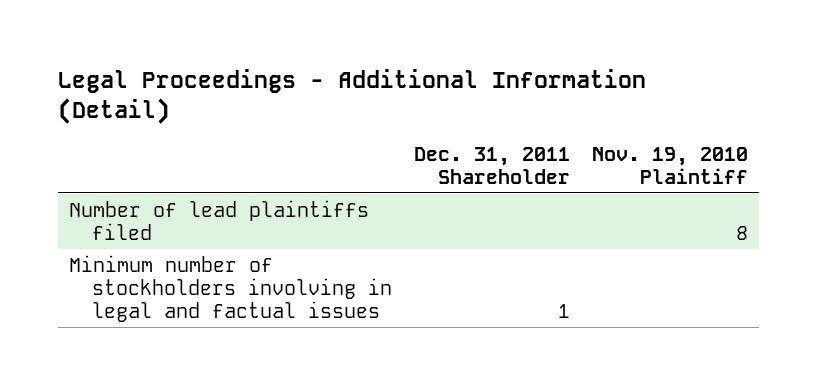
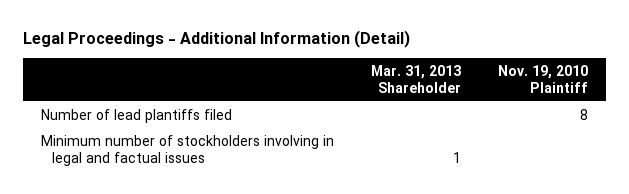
[413,146,570,184] Dec. 31, 2011 Shareholder -> none
none -> [370,64,461,93] Mar. 31, 2013 Shareholder
[68,199,369,240] Number of lead plaintiffs filed -> [41,108,233,123] Number of lead plantiffs filed

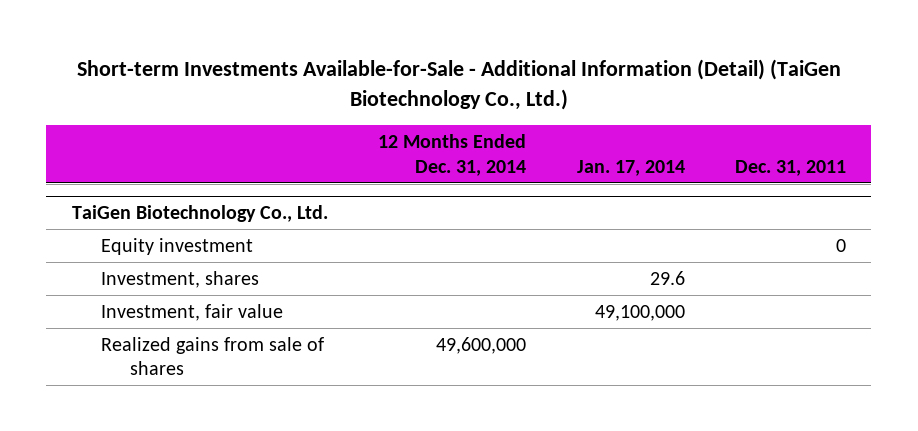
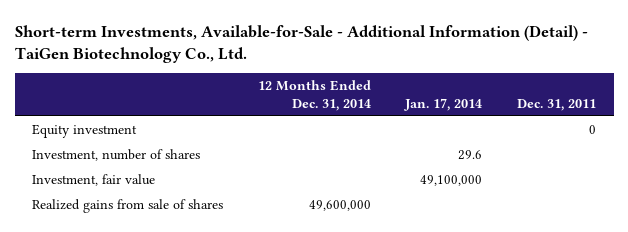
[76,59,841,111] Short-term Investments Available-for-Sale - Additional Information (Detail) (TaiGen Biotechnology Co., Ltd.) -> [14,24,588,63] Short-term Investments, Available-for-Sale - Additional Information (Detail) - TaiGen Biotechnology Co., Ltd.
[71,205,328,223] TaiGen Biotechnology Co., Ltd. -> none
[100,270,259,288] Investment, shares -> [31,148,200,161] Investment, number of shares

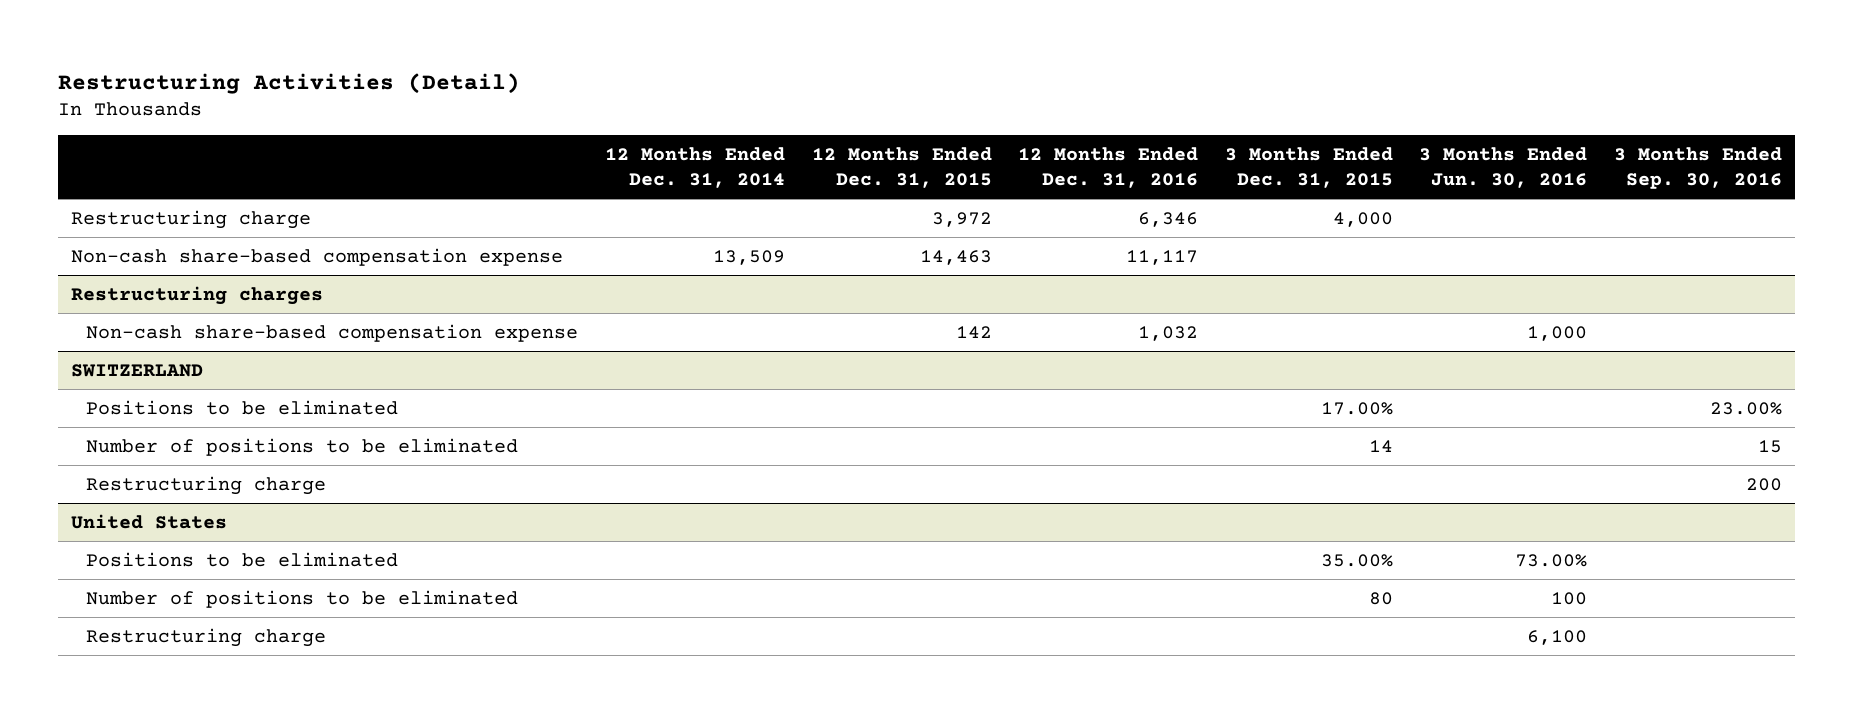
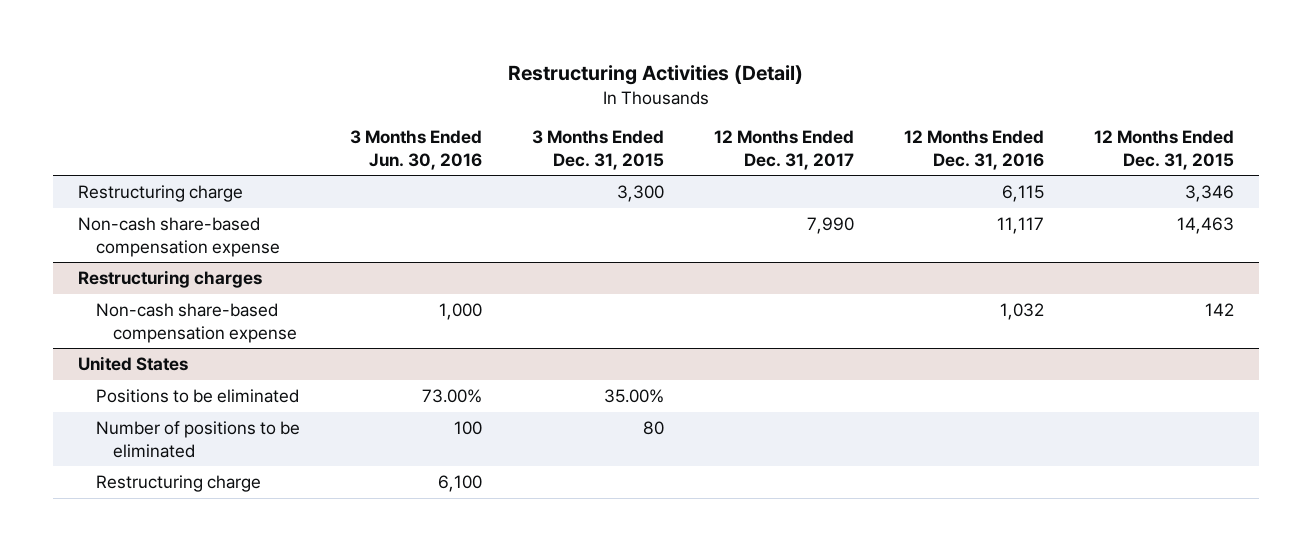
[604,147,785,189] 12 Months Ended Dec. 31, 2014 -> none
[1614,147,1783,190] 3 Months Ended Sep. 30, 2016 -> none
none -> [713,130,854,170] 12 Months Ended Dec. 31, 2017
[931,211,992,227] 3,972 -> [1184,185,1234,203] 3,346
[1138,211,1199,227] 6,346 -> [1001,185,1044,203] 6,115
[1332,211,1393,227] 4,000 -> [616,185,664,203] 3,300
[71,363,204,377] SWITZERLAND -> none
[86,399,399,415] Positions to be eliminated -> none
[86,437,519,456] Number of positions to be eliminated -> none
[86,475,327,495] Restructuring charge -> none

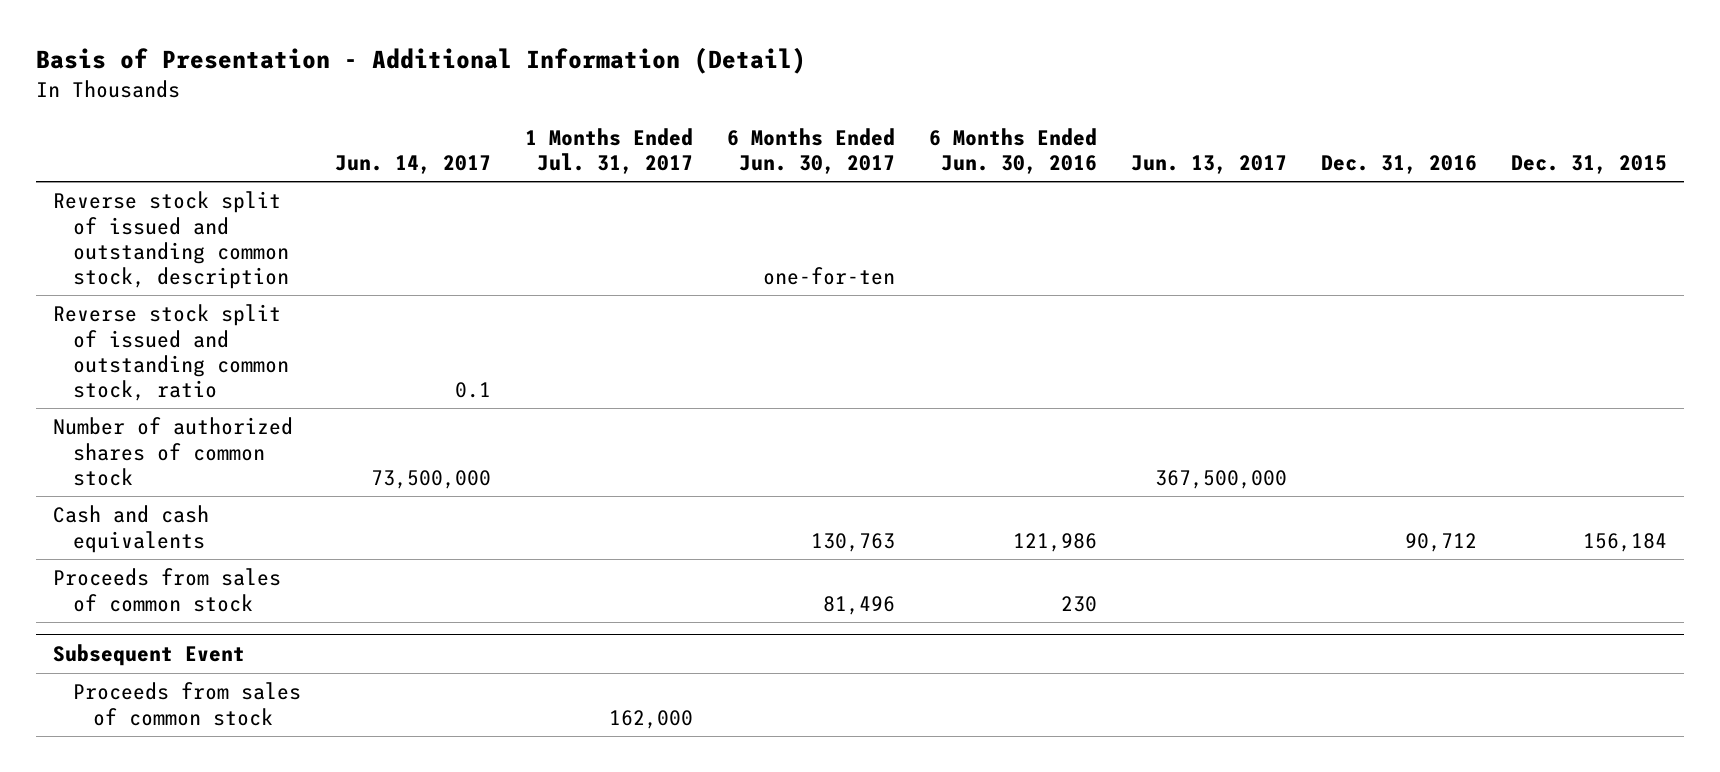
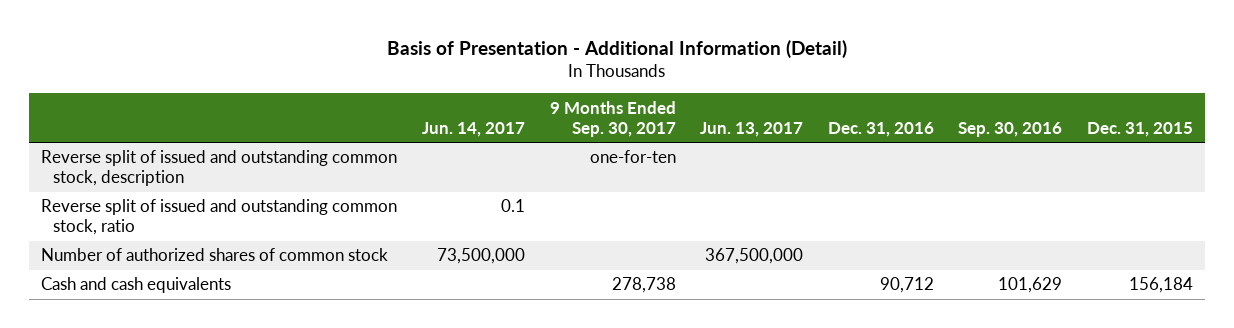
[525,127,694,174] 1 Months Ended Jul. 31, 2017 -> none
[727,127,896,174] 6 Months Ended Jun. 30, 2017 -> none
[929,127,1098,174] 6 Months Ended Jun. 30, 2016 -> none
none -> [549,100,676,137] 9 Months Ended Sep. 30, 2017
none -> [958,121,1063,137] Sep. 30, 2016
[52,191,290,289] Reverse stock split of issued and outstanding common stock, description -> [41,150,398,187] Reverse split of issued and outstanding common stock, description
[52,304,290,401] Reverse stock split of issued and outstanding common stock, ratio -> [41,199,398,236] Reverse split of issued and outstanding common stock, ratio
[52,568,281,612] Proceeds from sales of common stock -> none
[52,643,245,666] Subsequent Event -> none
[73,682,302,726] Proceeds from sales of common stock -> none

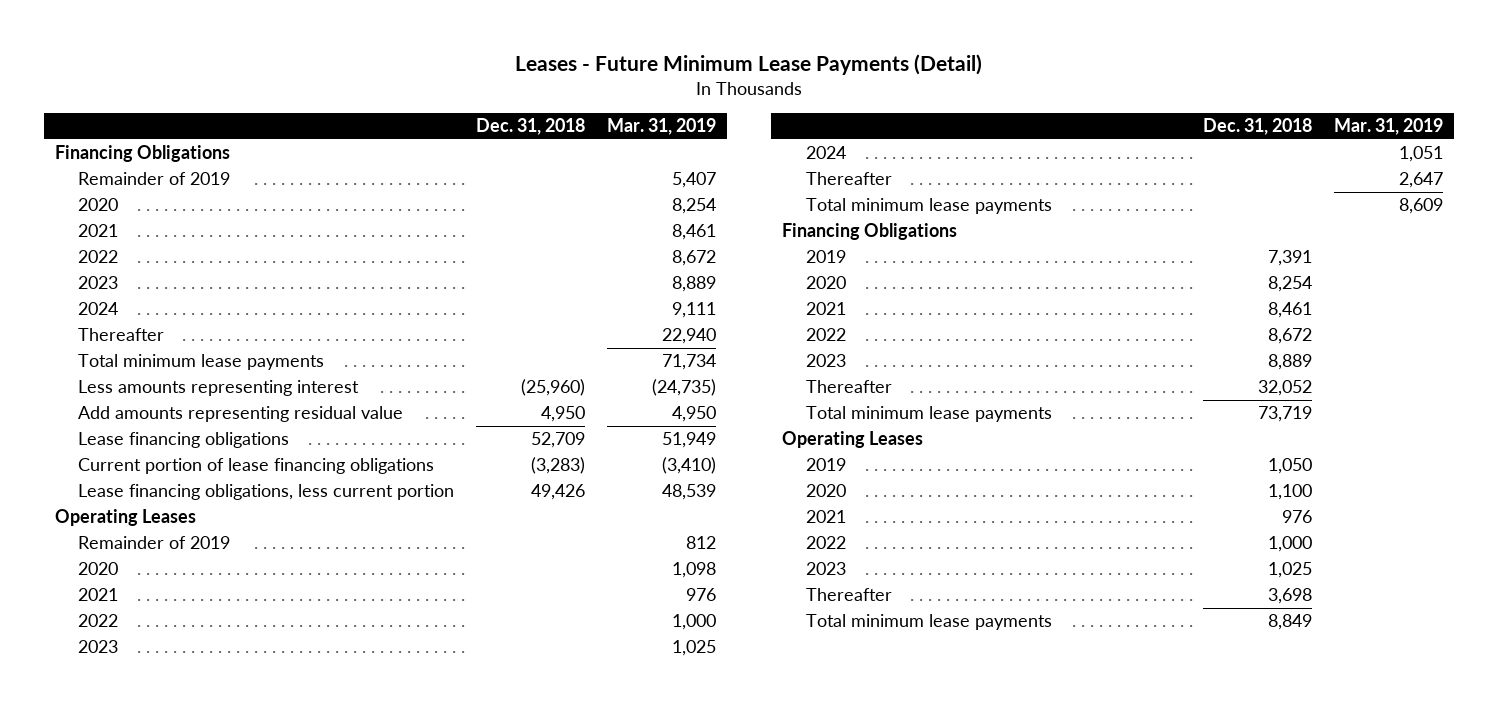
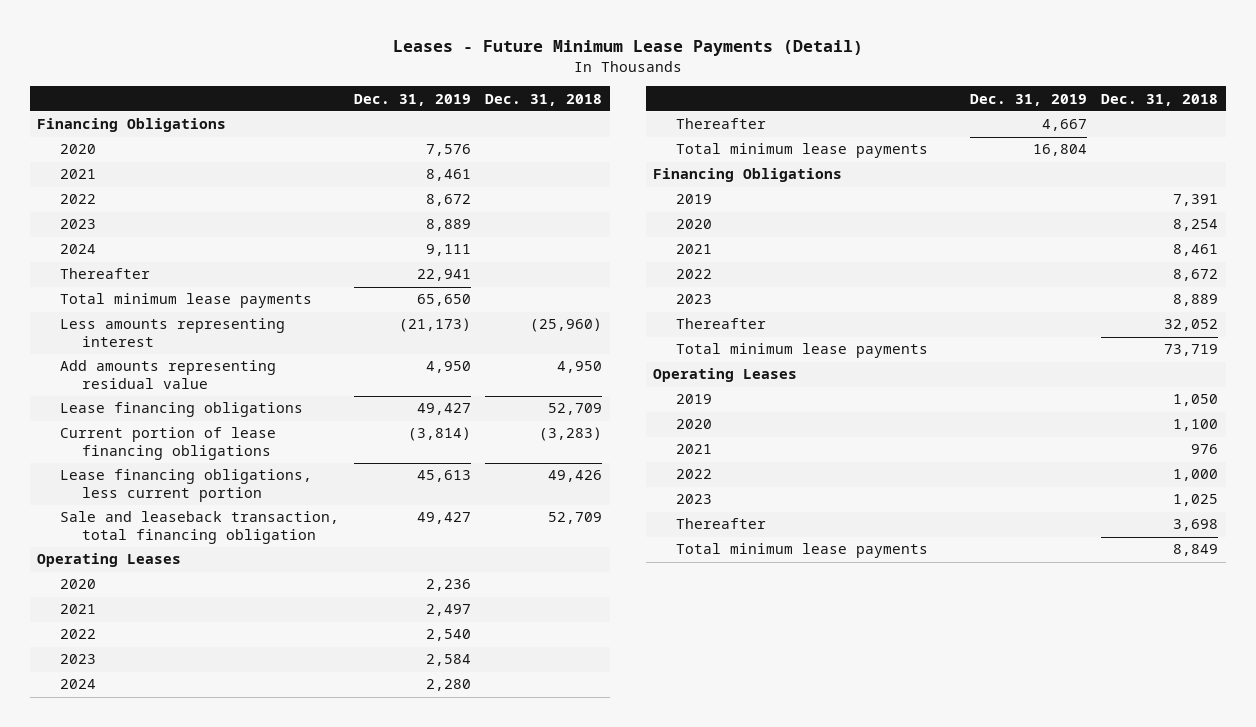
[606,118,716,136] Mar. 31, 2019 -> none
none -> [353,93,471,106] Dec. 31, 2019
[78,172,231,186] Remainder of 2019 -> none
none -> [59,511,339,545] Sale and leaseback transaction, total financing obligation
[78,536,231,550] Remainder of 2019 -> none

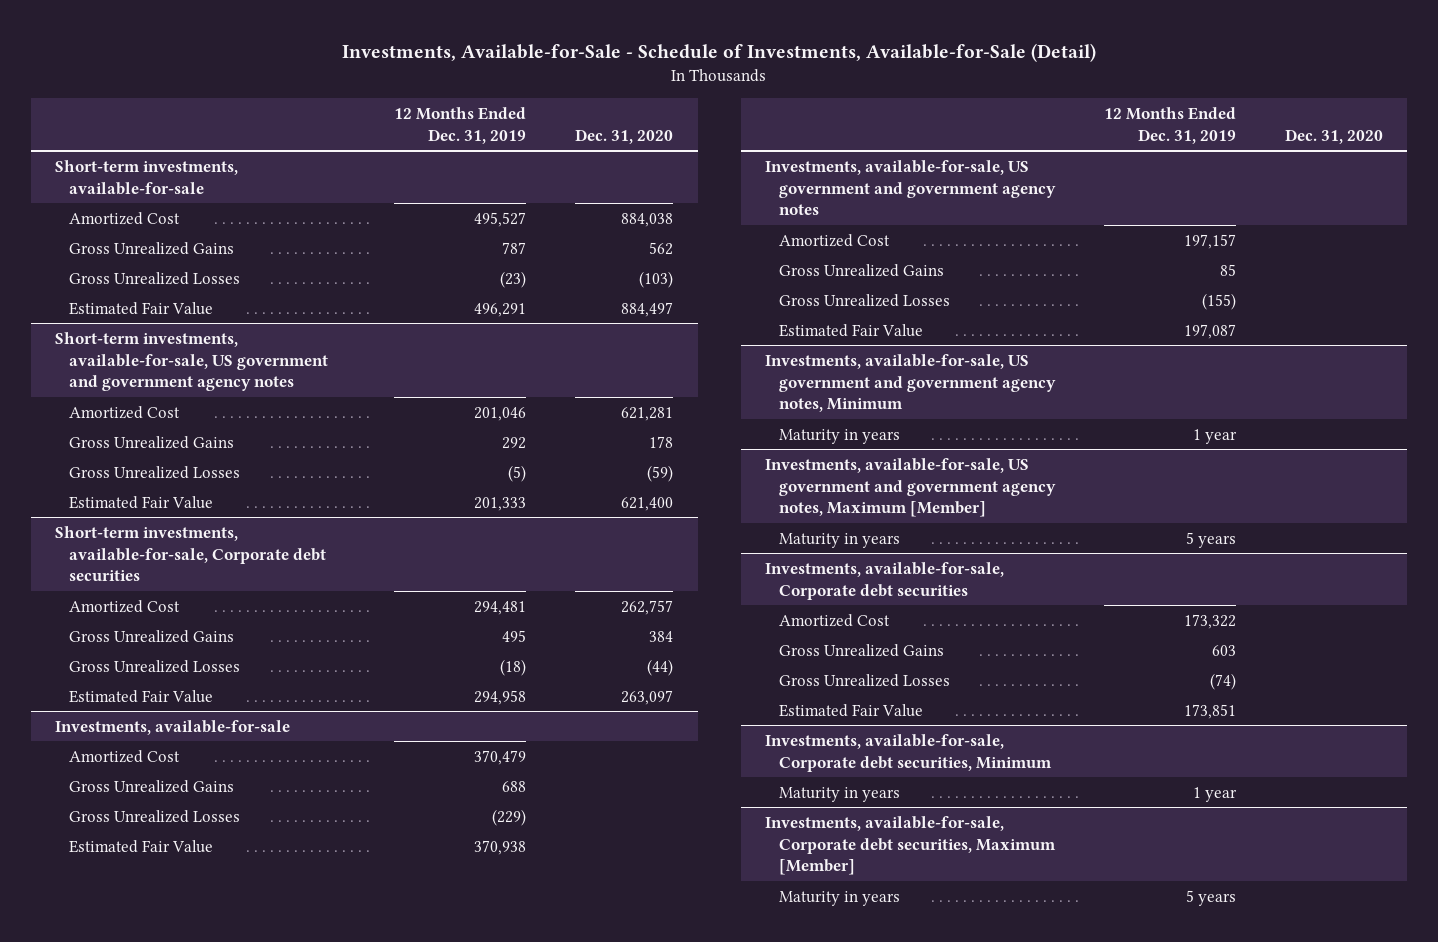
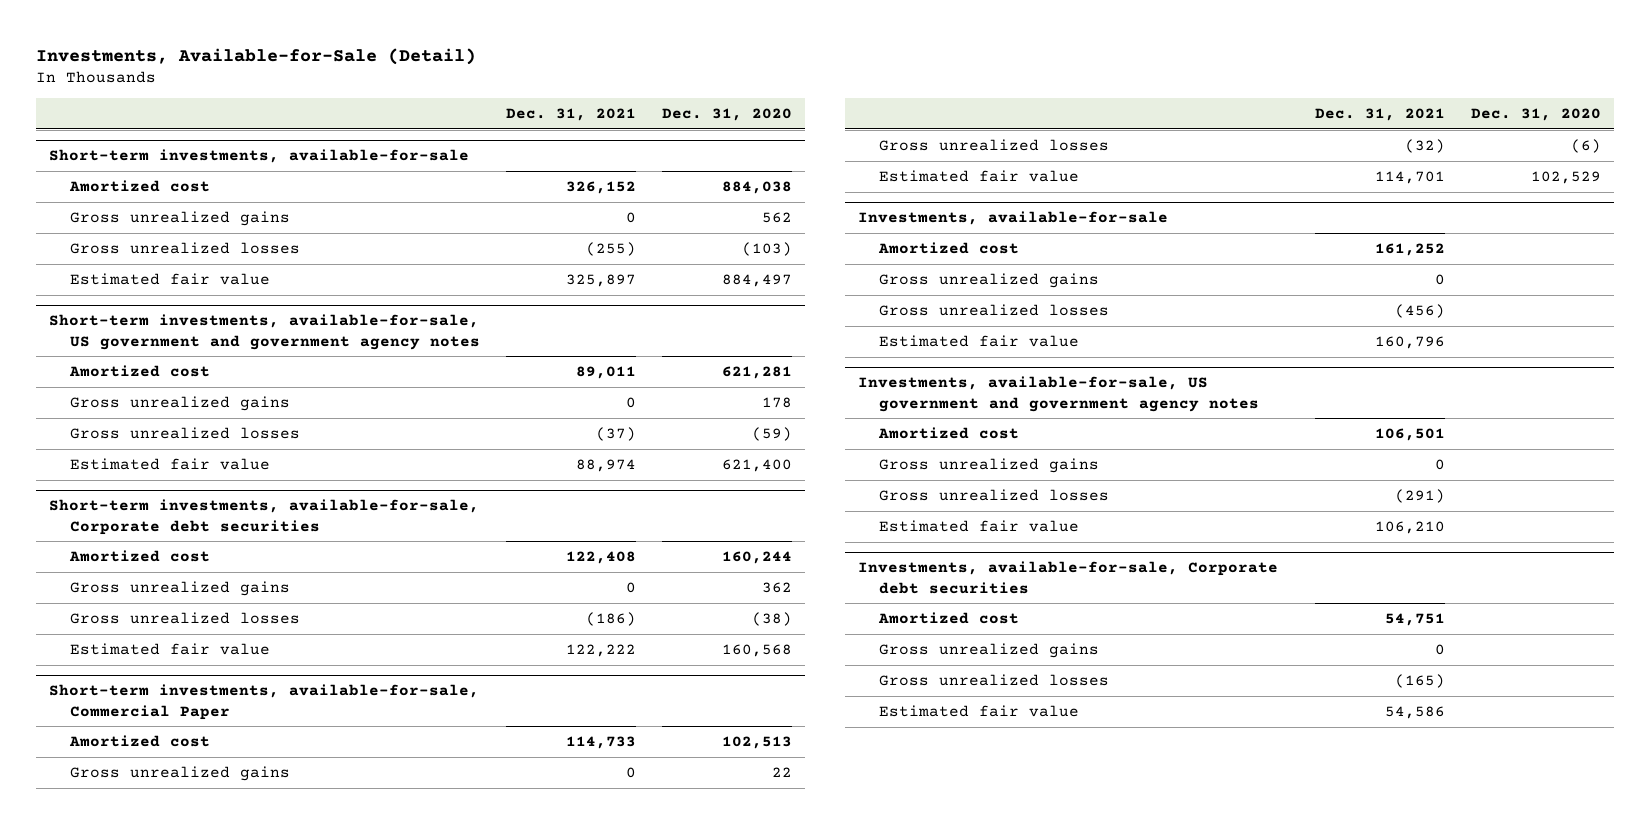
[342,42,1097,62] Investments, Available-for-Sale - Schedule of Investments, Available-for-Sale (Detail) -> [35,47,476,65] Investments, Available-for-Sale (Detail)
[394,106,527,144] 12 Months Ended Dec. 31, 2019 -> none
none -> [506,107,637,121] Dec. 31, 2021
[69,211,181,225] Amortized Cost -> [69,180,211,193] Amortized cost
[69,241,235,255] Gross Unrealized Gains -> [70,211,291,227] Gross unrealized gains
[69,271,241,285] Gross Unrealized Losses -> [70,242,301,255] Gross unrealized losses
[69,301,214,315] Estimated Fair Value -> [70,273,271,286] Estimated fair value
[69,405,181,419] Amortized Cost -> [69,365,211,378] Amortized cost
[69,435,235,449] Gross Unrealized Gains -> [70,396,291,412] Gross unrealized gains
[69,465,241,479] Gross Unrealized Losses -> [70,427,301,440] Gross unrealized losses
[69,495,214,509] Estimated Fair Value -> [70,458,271,471] Estimated fair value
[69,599,181,613] Amortized Cost -> [69,550,211,563] Amortized cost
[621,599,674,615] 262,757 -> [722,551,793,565] 160,244
[69,629,235,643] Gross Unrealized Gains -> [70,581,291,597] Gross unrealized gains
[649,630,674,642] 384 -> [762,582,793,594] 362
[69,659,241,673] Gross Unrealized Losses -> [70,612,301,625] Gross unrealized losses
[647,658,674,676] (44) -> [752,612,793,627] (38)
[69,689,214,703] Estimated Fair Value -> [70,643,271,656] Estimated fair value
[621,689,674,705] 263,097 -> [722,644,793,658] 160,568
none -> [48,684,479,720] Short-term investments, available-for-sale, Commercial Paper
none -> [69,735,211,748] Amortized cost
none -> [70,766,291,782] Gross unrealized gains
none -> [879,139,1110,152] Gross unrealized losses
none -> [879,170,1080,183] Estimated fair value
[69,749,181,763] Amortized Cost -> [878,242,1020,255] Amortized cost
[69,779,235,793] Gross Unrealized Gains -> [879,273,1100,289] Gross unrealized gains
[69,809,241,823] Gross Unrealized Losses -> [879,304,1110,317] Gross unrealized losses
[69,839,214,853] Estimated Fair Value -> [879,335,1080,348] Estimated fair value
[765,353,1056,413] Investments, available-for-sale, US government and government agency notes, Minimum -> none
[778,428,900,444] Maturity in years -> none
[765,457,1056,518] Investments, available-for-sale, US government and government agency notes, Maximum [Member] -> none
[778,532,900,548] Maturity in years -> none
[778,233,890,247] Amortized Cost -> [878,427,1020,440] Amortized cost
[778,263,944,277] Gross Unrealized Gains -> [879,458,1100,474] Gross unrealized gains
[778,293,950,307] Gross Unrealized Losses -> [879,489,1110,502] Gross unrealized losses
[778,323,923,337] Estimated Fair Value -> [879,520,1080,533] Estimated fair value
[765,733,1052,772] Investments, available-for-sale, Corporate debt securities, Minimum -> none
[778,786,900,802] Maturity in years -> none
[765,815,1056,876] Investments, available-for-sale, Corporate debt securities, Maximum [Member] -> none
[778,890,900,906] Maturity in years -> none
[778,613,890,627] Amortized Cost -> [878,612,1020,625] Amortized cost
[778,643,944,657] Gross Unrealized Gains -> [879,643,1100,659] Gross unrealized gains
[778,673,950,687] Gross Unrealized Losses -> [879,674,1110,687] Gross unrealized losses
[778,703,923,717] Estimated Fair Value -> [879,705,1080,718] Estimated fair value

